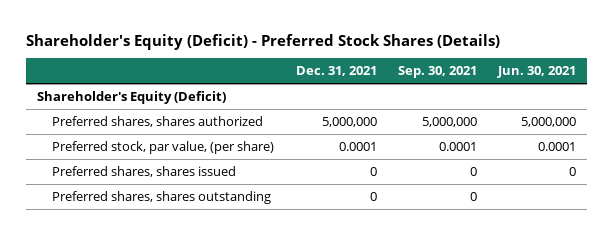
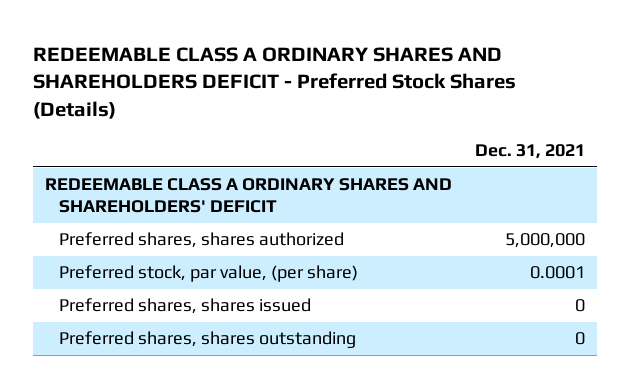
[26,33,501,50] Shareholder's Equity (Deficit) - Preferred Stock Shares (Details) -> [33,46,517,119] REDEEMABLE CLASS A ORDINARY SHARES AND SHAREHOLDERS DEFICIT - Preferred Stock Shares (Details)
[397,66,477,79] Sep. 30, 2021 -> none
[497,66,577,79] Jun. 30, 2021 -> none
[36,90,226,104] Shareholder's Equity (Deficit) -> [44,178,452,213] REDEEMABLE CLASS A ORDINARY SHARES AND SHAREHOLDERS' DEFICIT

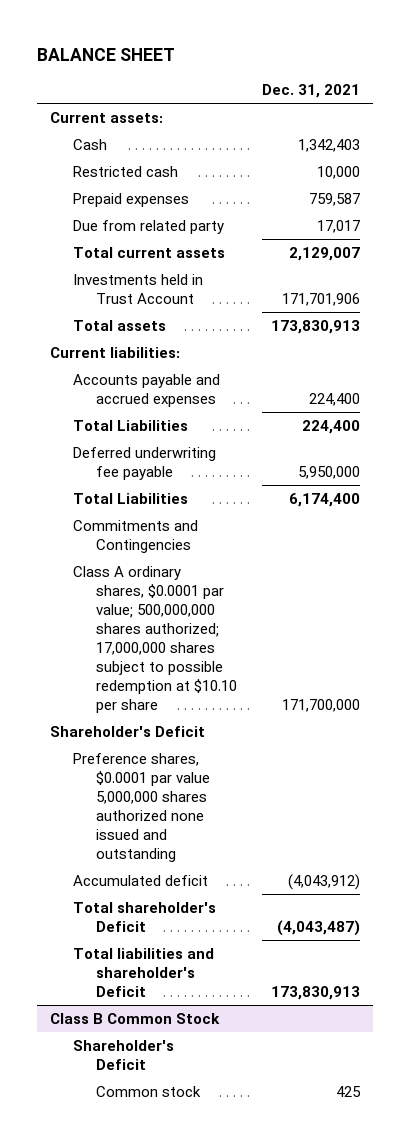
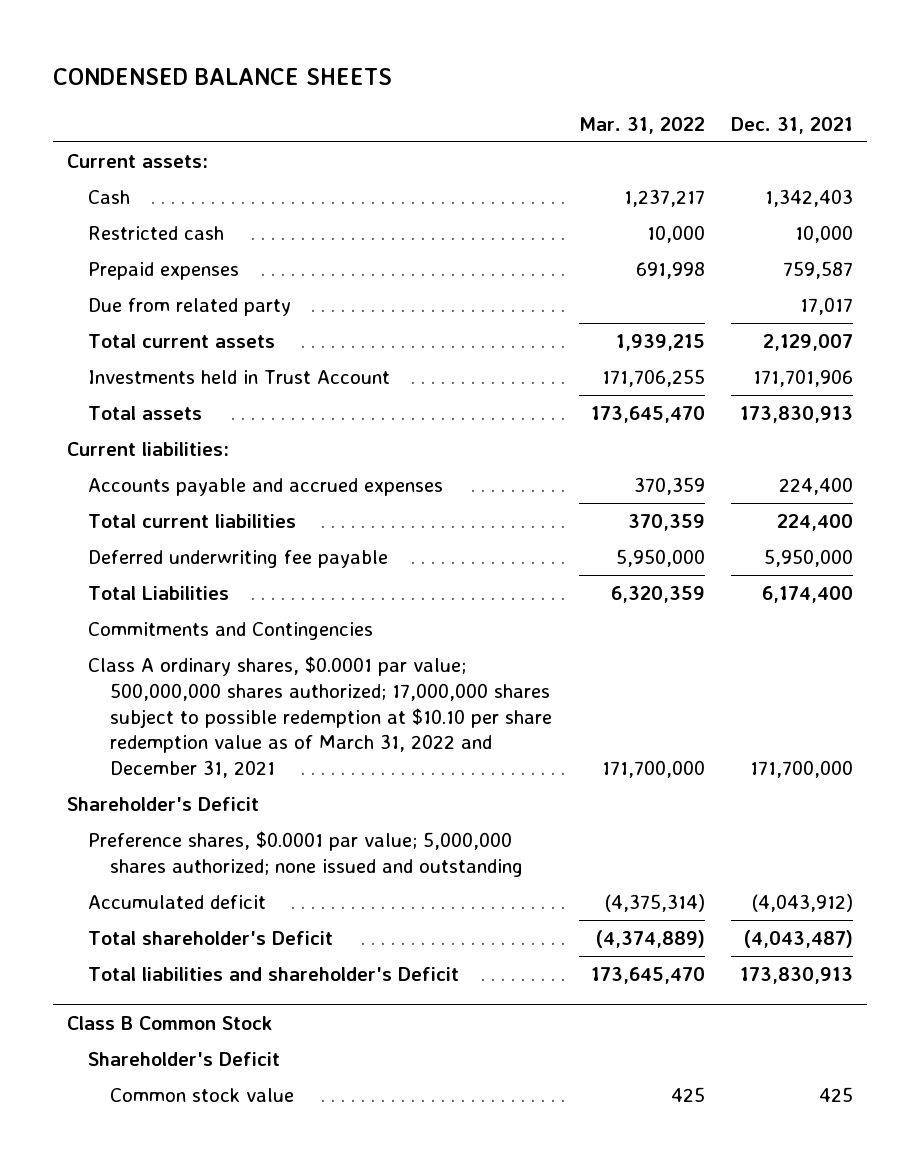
[37,48,176,62] BALANCE SHEET -> [53,68,393,86] CONDENSED BALANCE SHEETS
none -> [578,116,705,134] Mar. 31, 2022
[72,419,188,431] Total Liabilities -> [88,514,297,529] Total current liabilities
[72,565,237,713] Class A ordinary shares, $0.0001 par value; 500,000,000 shares authorized; 17,000,000 shares subject to possible redemption at $10.10 per share -> [88,656,552,778] Class A ordinary shares, $0.0001 par value; 500,000,000 shares authorized; 17,000,000 shares subject to possible redemption at $10.10 per share redemption value as of March 31, 2022 and December 31, 2021
[72,752,210,862] Preference shares, $0.0001 par value 5,000,000 shares authorized none issued and outstanding -> [88,831,523,877] Preference shares, $0.0001 par value; 5,000,000 shares authorized; none issued and outstanding
[95,1085,201,1097] Common stock -> [109,1088,294,1103] Common stock value

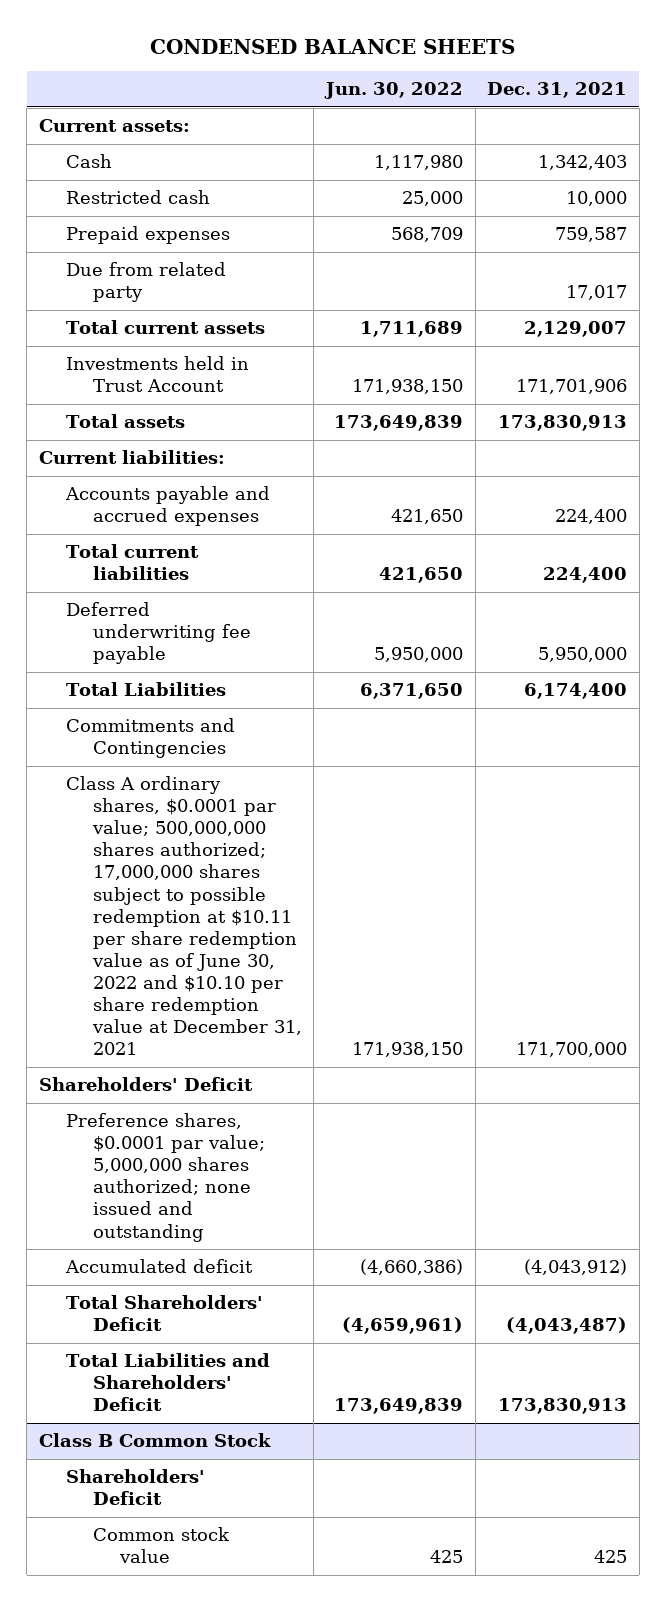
[578,116,705,134] Mar. 31, 2022 -> none
none -> [324,82,464,100] Jun. 30, 2022
[88,656,552,778] Class A ordinary shares, $0.0001 par value; 500,000,000 shares authorized; 17,000,000 shares subject to possible redemption at $10.10 per share redemption value as of March 31, 2022 and December 31, 2021 -> [65,776,302,1055] Class A ordinary shares, $0.0001 par value; 500,000,000 shares authorized; 17,000,000 shares subject to possible redemption at $10.11 per share redemption value as of June 30, 2022 and $10.10 per share redemption value at December 31, 2021
[66,797,259,812] Shareholder's Deficit -> [38,1077,253,1092] Shareholders' Deficit
[88,931,334,946] Total shareholder's Deficit -> [65,1295,263,1332] Total Shareholders' Deficit
[88,967,460,982] Total liabilities and shareholder's Deficit -> [65,1353,270,1412] Total Liabilities and Shareholders' Deficit
[88,1052,281,1067] Shareholder's Deficit -> [65,1469,205,1506] Shareholders' Deficit

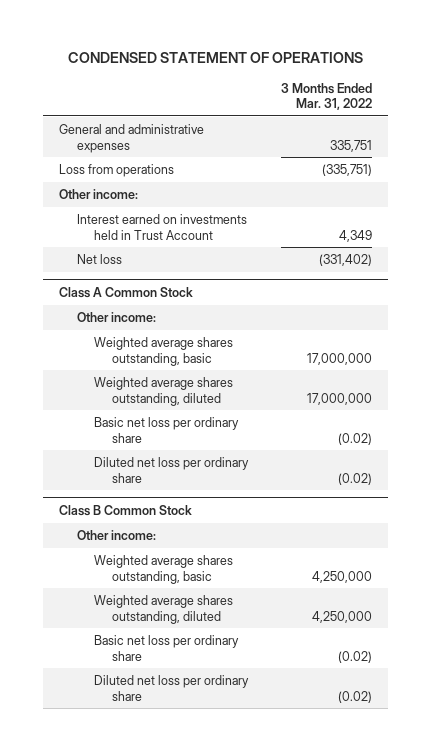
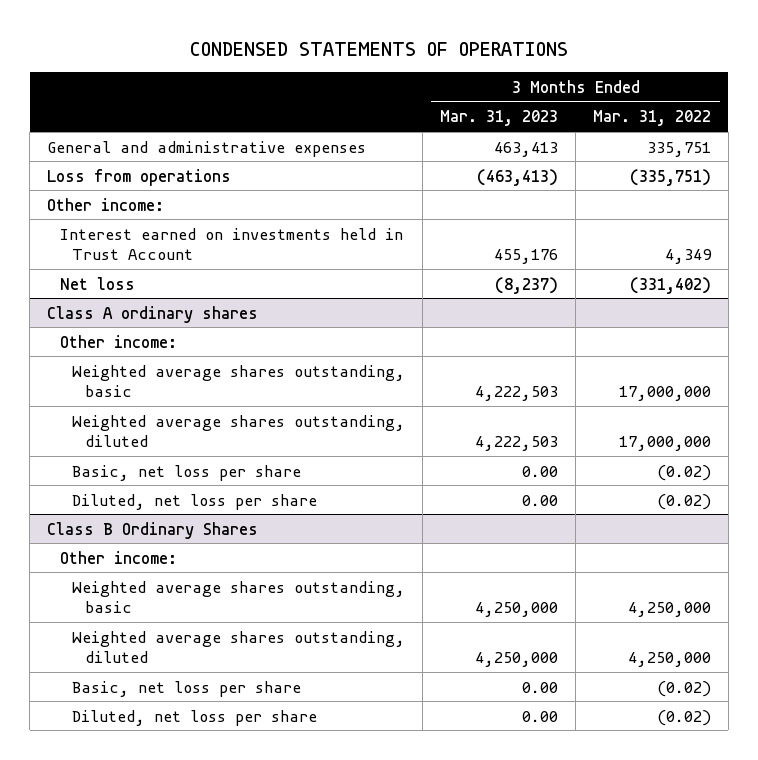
[67,51,363,63] CONDENSED STATEMENT OF OPERATIONS -> [189,41,568,56] CONDENSED STATEMENTS OF OPERATIONS
none -> [440,110,559,127] Mar. 31, 2023
[59,286,194,298] Class A Common Stock -> [46,305,258,323] Class A ordinary shares
[94,417,240,443] Basic net loss per ordinary share -> [72,464,302,481] Basic, net loss per share
[94,457,250,483] Diluted net loss per ordinary share -> [72,493,318,510] Diluted, net loss per share
[59,504,193,516] Class B Common Stock -> [46,521,258,539] Class B Ordinary Shares
[94,635,240,661] Basic net loss per ordinary share -> [72,680,302,697] Basic, net loss per share
[94,675,250,701] Diluted net loss per ordinary share -> [72,709,318,726] Diluted, net loss per share

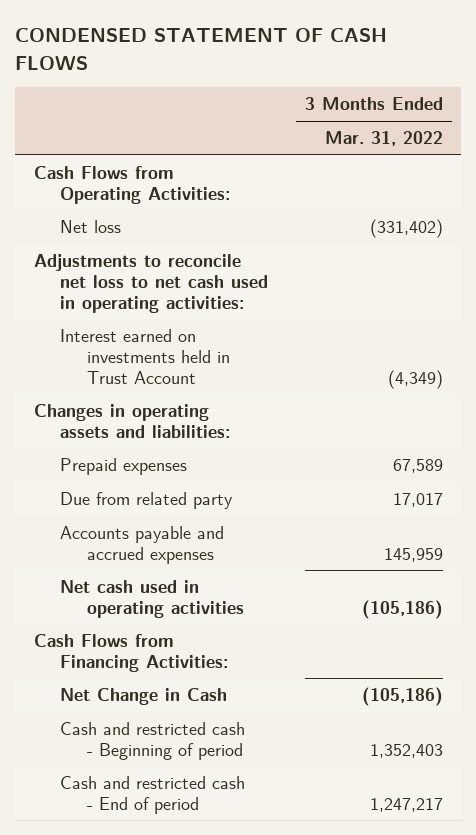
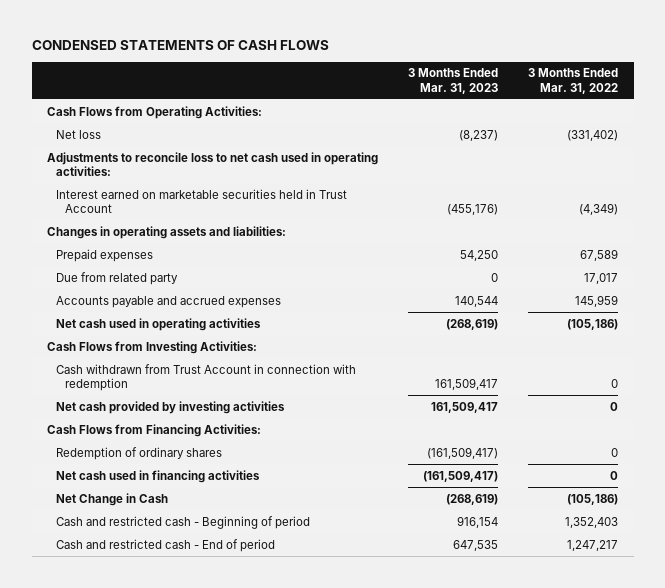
[15,28,388,70] CONDENSED STATEMENT OF CASH FLOWS -> [31,39,329,50] CONDENSED STATEMENTS OF CASH FLOWS
none -> [408,68,499,94] 3 Months Ended Mar. 31, 2023
[33,253,269,313] Adjustments to reconcile net loss to net cash used in operating activities: -> [46,151,378,177] Adjustments to reconcile loss to net cash used in operating activities:
[60,328,230,384] Interest earned on investments held in Trust Account -> [55,188,347,214] Interest earned on marketable securities held in Trust Account
none -> [46,340,257,354] Cash Flows from Investing Activities:
none -> [55,363,356,392] Cash withdrawn from Trust Account in connection with redemption
none -> [55,400,285,414] Net cash provided by investing activities
none -> [55,446,222,460] Redemption of ordinary shares
none -> [55,469,260,483] Net cash used in financing activities

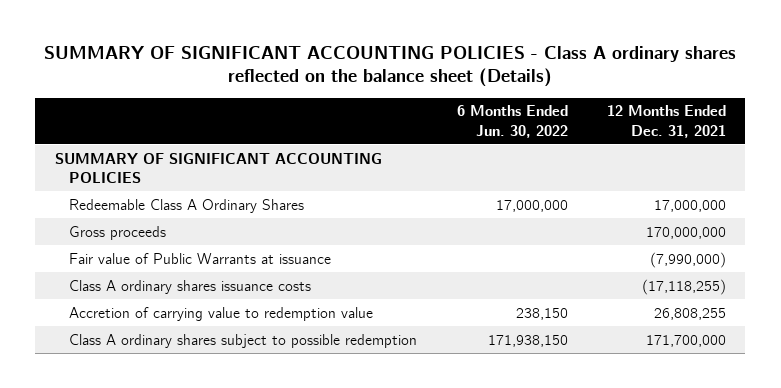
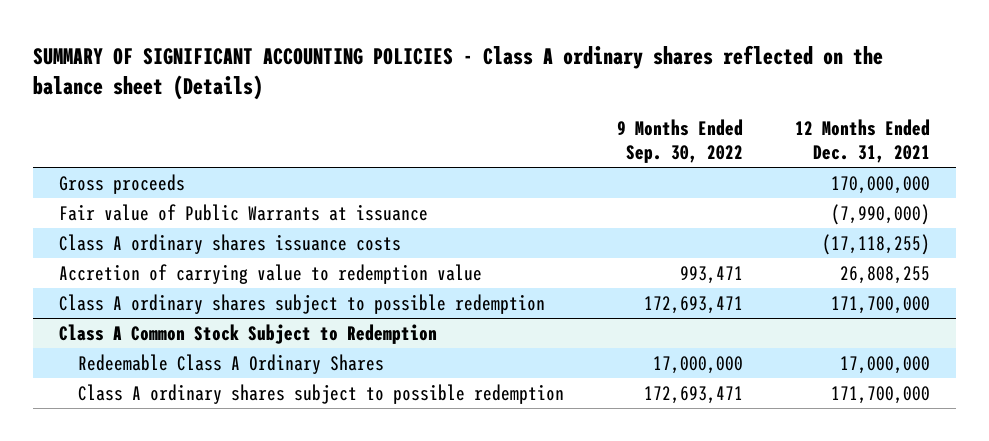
[456,105,568,138] 6 Months Ended Jun. 30, 2022 -> none
none -> [616,119,743,163] 9 Months Ended Sep. 30, 2022
[54,152,382,184] SUMMARY OF SIGNIFICANT ACCOUNTING POLICIES -> none
[69,198,305,213] Redeemable Class A Ordinary Shares -> none
none -> [59,323,438,344] Class A Common Stock Subject to Redemption
none -> [78,353,385,374] Redeemable Class A Ordinary Shares
none -> [78,383,565,404] Class A ordinary shares subject to possible redemption

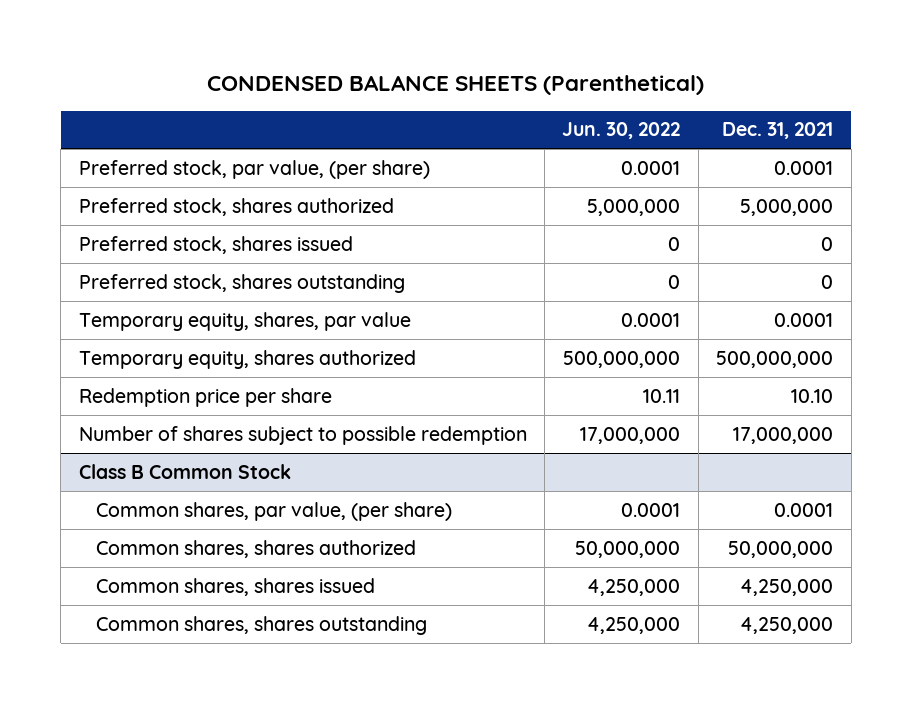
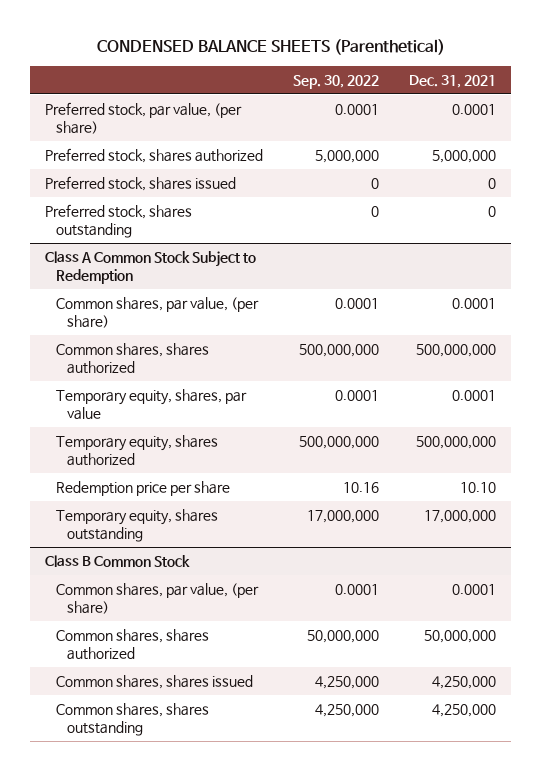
[562,122,681,140] Jun. 30, 2022 -> none
none -> [293,74,380,89] Sep. 30, 2022
none -> [45,251,257,284] Class A Common Stock Subject to Redemption
none -> [56,297,260,328] Common shares, par value, (per share)
none -> [56,343,210,374] Common shares, shares authorized
[78,425,527,445] Number of shares subject to possible redemption -> [56,509,219,542] Temporary equity, shares outstanding

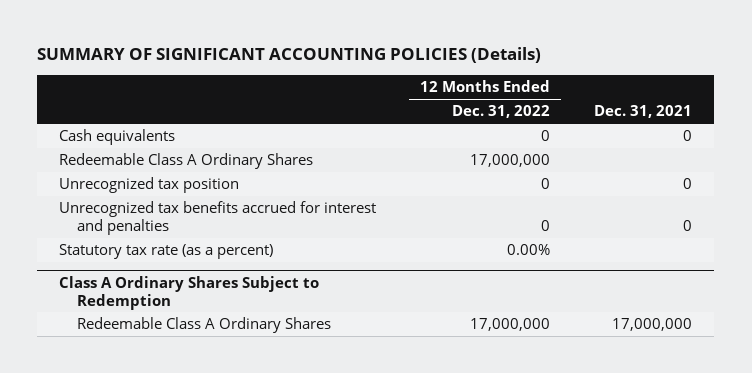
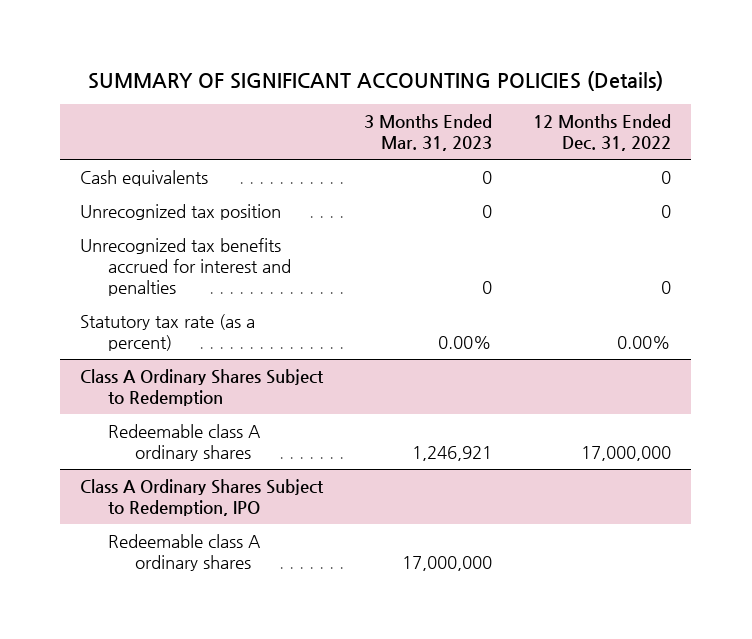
[594,105,693,119] Dec. 31, 2021 -> none
none -> [364,114,493,152] 3 Months Ended Mar. 31, 2023
[59,153,314,170] Redeemable Class A Ordinary Shares -> none
[76,317,331,334] Redeemable Class A Ordinary Shares -> [107,424,261,462] Redeemable class A ordinary shares
none -> [80,479,325,517] Class A Ordinary Shares Subject to Redemption, IPO
none -> [107,534,261,572] Redeemable class A ordinary shares

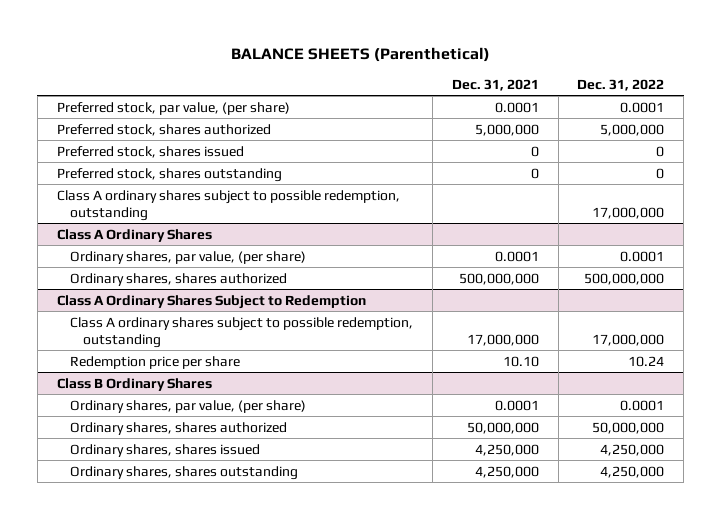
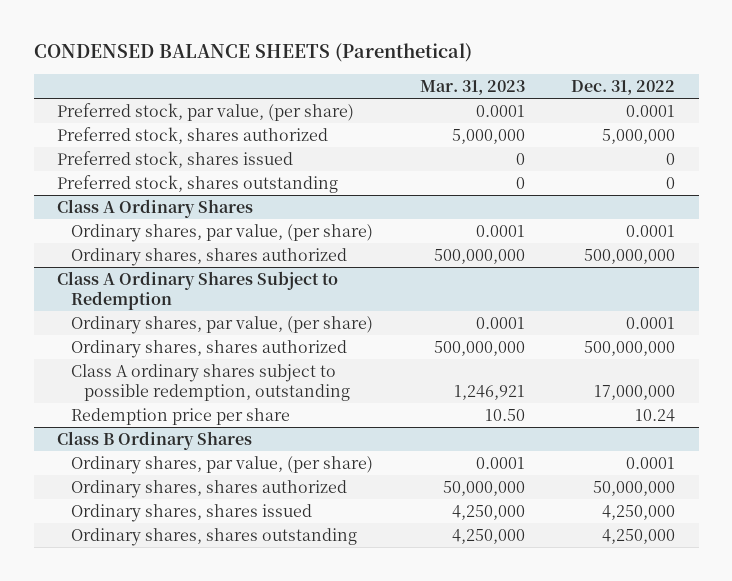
[230,47,490,63] BALANCE SHEETS (Parenthetical) -> [33,43,472,63] CONDENSED BALANCE SHEETS (Parenthetical)
[451,79,539,92] Dec. 31, 2021 -> none
none -> [419,79,525,95] Mar. 31, 2023
[56,189,400,221] Class A ordinary shares subject to possible redemption, outstanding -> none
none -> [70,315,373,334] Ordinary shares, par value, (per share)
none -> [70,339,347,358] Ordinary shares, shares authorized

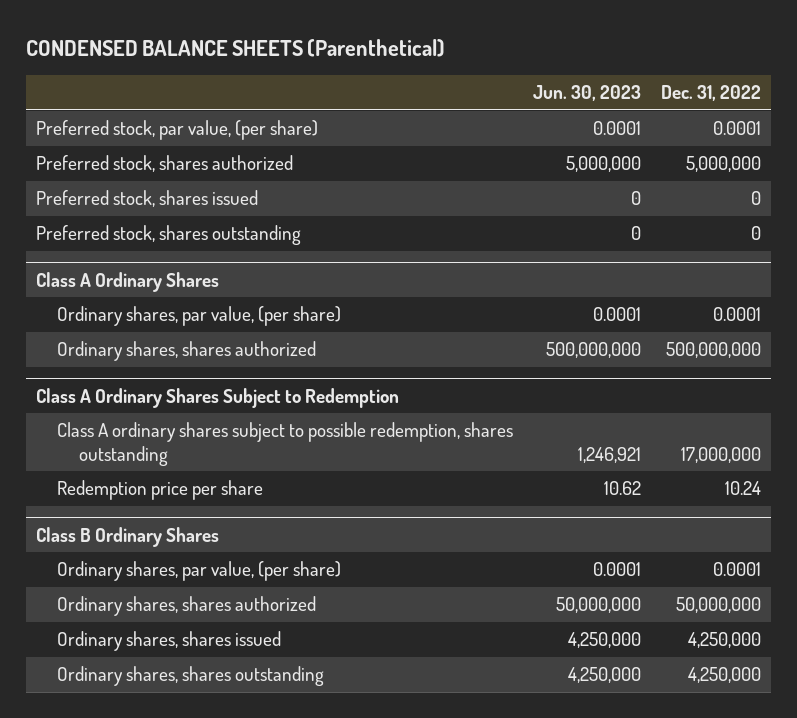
[419,79,525,95] Mar. 31, 2023 -> none
none -> [533,85,642,102] Jun. 30, 2023
[70,315,373,334] Ordinary shares, par value, (per share) -> none
[70,339,347,358] Ordinary shares, shares authorized -> none
[70,363,351,401] Class A ordinary shares subject to possible redemption, outstanding -> [57,422,514,466] Class A ordinary shares subject to possible redemption, shares outstanding

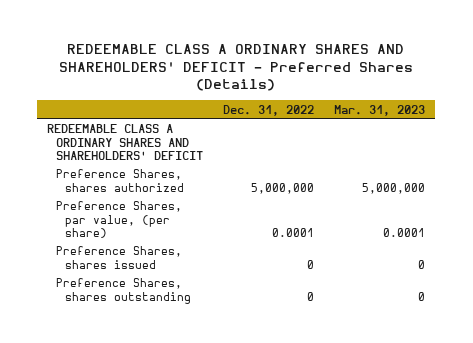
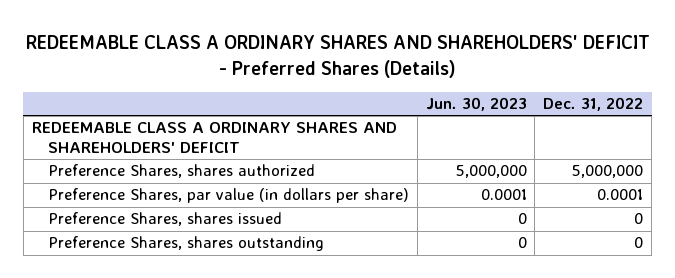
[334,104,426,116] Mar. 31, 2023 -> none
none -> [425,97,527,112] Jun. 30, 2023
[56,201,183,239] Preference Shares, par value, (per share) -> [47,188,409,204] Preference Shares, par value (in dollars per share)

